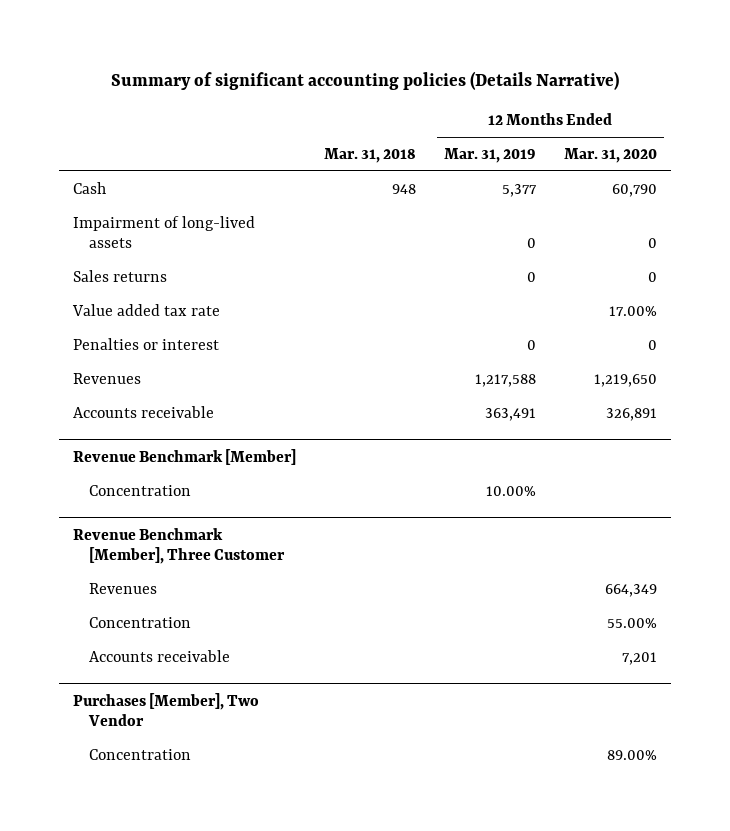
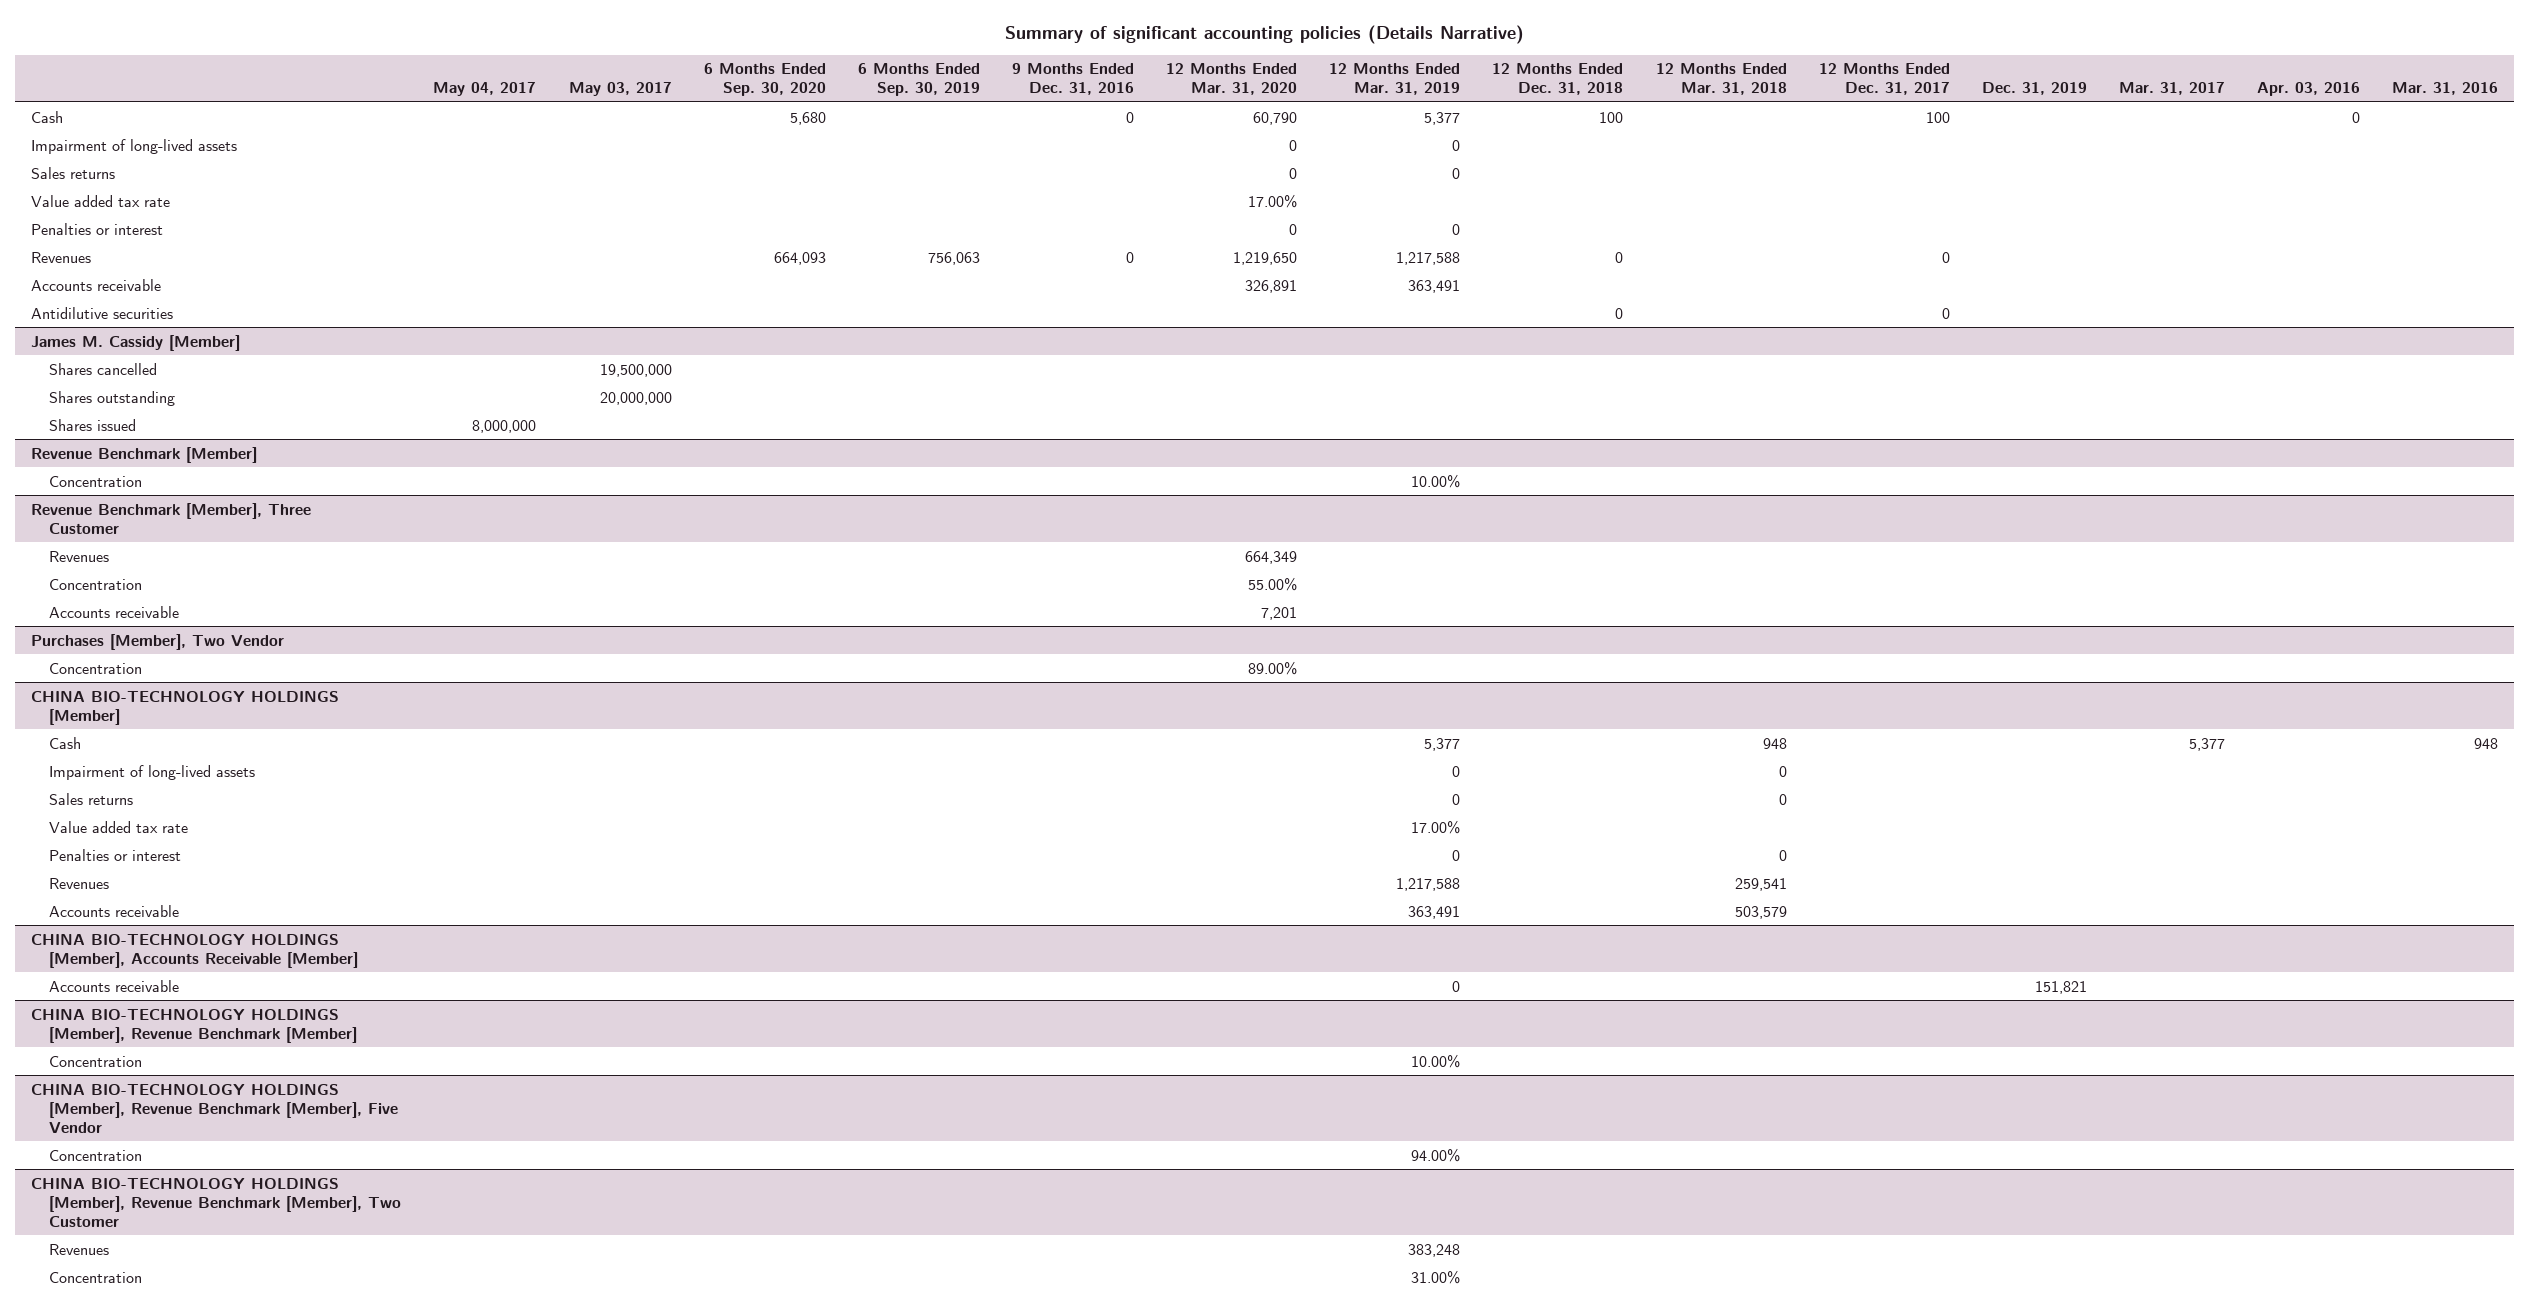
[323,147,416,163] Mar. 31, 2018 -> none
none -> [433,82,537,97] May 04, 2017
none -> [568,82,672,97] May 03, 2017
none -> [703,63,826,97] 6 Months Ended Sep. 30, 2020
none -> [857,63,980,97] 6 Months Ended Sep. 30, 2019
none -> [1012,63,1135,96] 9 Months Ended Dec. 31, 2016
none -> [1492,63,1624,96] 12 Months Ended Dec. 31, 2018
none -> [1655,63,1787,96] 12 Months Ended Mar. 31, 2018
none -> [1818,63,1950,96] 12 Months Ended Dec. 31, 2017
none -> [1981,82,2087,96] Dec. 31, 2019
none -> [2118,82,2225,96] Mar. 31, 2017
none -> [2257,82,2361,97] Apr. 03, 2016
none -> [2392,82,2499,96] Mar. 31, 2016
none -> [31,306,174,319] Antidilutive securities
none -> [31,334,241,351] James M. Cassidy [Member]
none -> [49,362,158,375] Shares cancelled
none -> [49,390,176,406] Shares outstanding
none -> [49,418,137,431] Shares issued
none -> [31,690,340,725] CHINA BIO-TECHNOLOGY HOLDINGS [Member]
none -> [49,736,82,749] Cash
none -> [49,764,256,780] Impairment of long-lived assets
none -> [49,792,134,805] Sales returns
none -> [49,820,189,833] Value added tax rate
none -> [49,848,182,861] Penalties or interest
none -> [49,877,110,889] Revenues
none -> [49,904,180,917] Accounts receivable
none -> [31,933,359,968] CHINA BIO-TECHNOLOGY HOLDINGS [Member], Accounts Receivable [Member]
none -> [49,979,180,992] Accounts receivable
none -> [31,1008,358,1043] CHINA BIO-TECHNOLOGY HOLDINGS [Member], Revenue Benchmark [Member]
none -> [49,1055,143,1067] Concentration
none -> [31,1083,399,1133] CHINA BIO-TECHNOLOGY HOLDINGS [Member], Revenue Benchmark [Member], Five Vendor
none -> [49,1149,143,1161] Concentration
none -> [31,1177,402,1227] CHINA BIO-TECHNOLOGY HOLDINGS [Member], Revenue Benchmark [Member], Two Customer
none -> [49,1243,110,1255] Revenues
none -> [49,1271,143,1283] Concentration

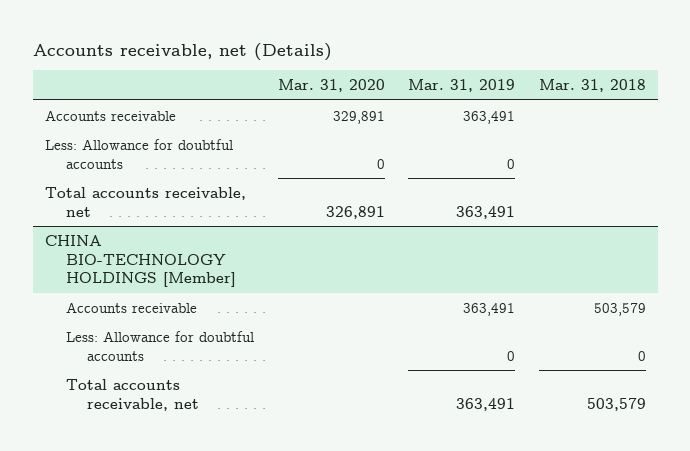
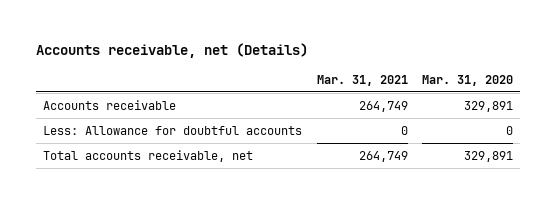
[408,79,516,93] Mar. 31, 2019 -> none
[538,79,646,93] Mar. 31, 2018 -> none
none -> [316,74,408,86] Mar. 31, 2021
[44,234,236,288] CHINA BIO-TECHNOLOGY HOLDINGS [Member] -> none
[65,301,197,313] Accounts receivable -> none
[65,330,254,361] Less: Allowance for doubtful accounts -> none
[65,378,200,411] Total accounts receivable, net -> none
[325,205,385,219] 326,891 -> [463,150,513,162] 329,891

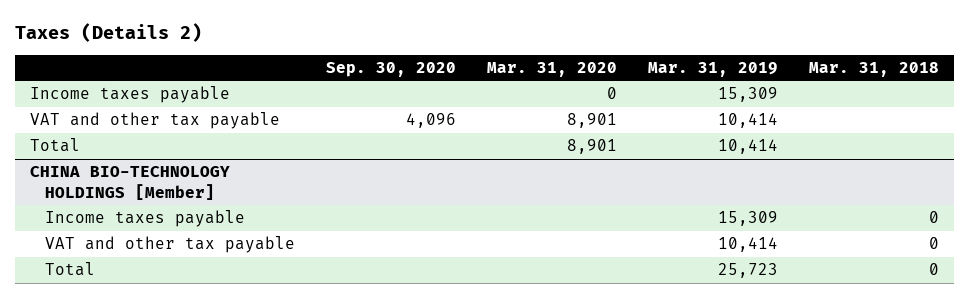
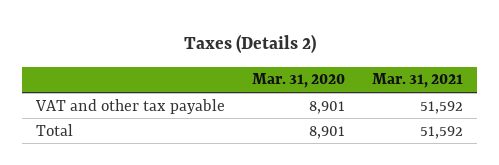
[325,61,456,77] Sep. 30, 2020 -> none
[647,61,778,77] Mar. 31, 2019 -> none
[808,61,939,77] Mar. 31, 2018 -> none
none -> [372,73,464,89] Mar. 31, 2021
[30,86,231,104] Income taxes payable -> none
[30,166,231,200] CHINA BIO-TECHNOLOGY HOLDINGS [Member] -> none
[44,210,245,228] Income taxes payable -> none
[44,236,295,254] VAT and other tax payable -> none
[44,262,95,277] Total -> none

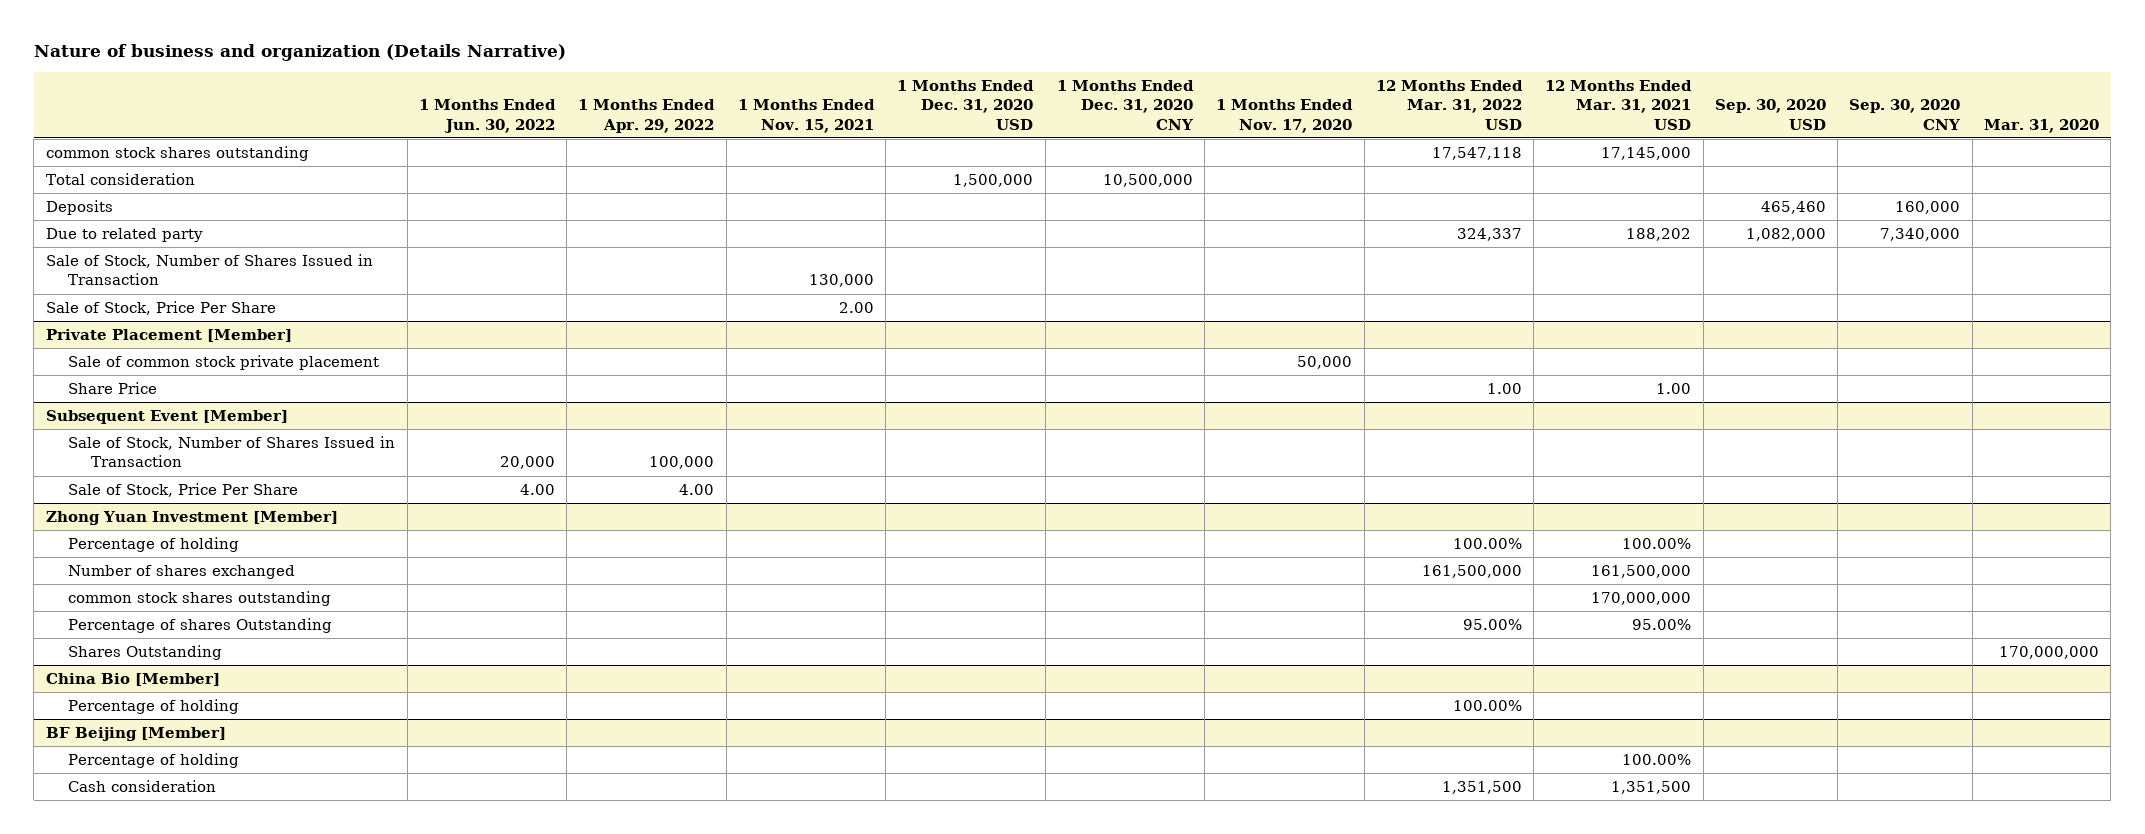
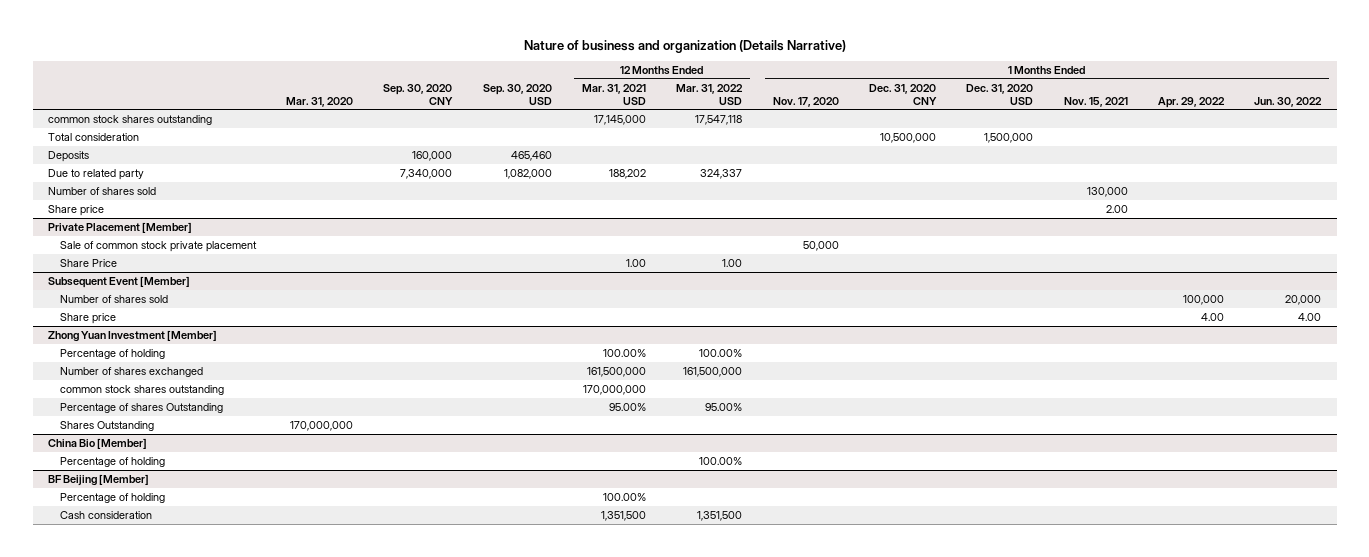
[45,254,373,286] Sale of Stock, Number of Shares Issued in Transaction -> [47,186,156,195] Number of shares sold
[45,301,276,316] Sale of Stock, Price Per Share -> [47,204,104,216] Share price
[68,436,396,468] Sale of Stock, Number of Shares Issued in Transaction -> [59,294,168,303] Number of shares sold
[68,483,299,498] Sale of Stock, Price Per Share -> [59,312,116,324] Share price

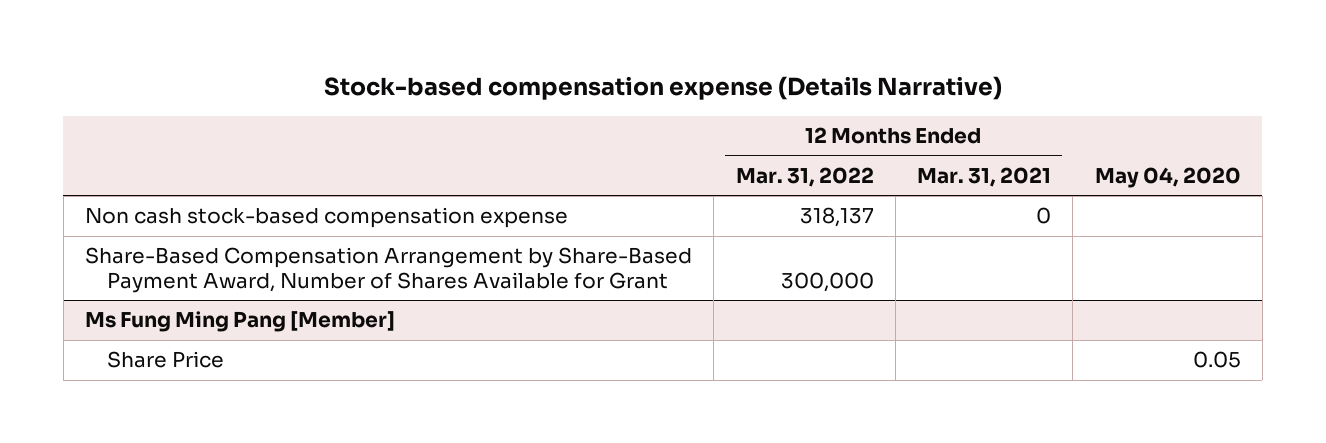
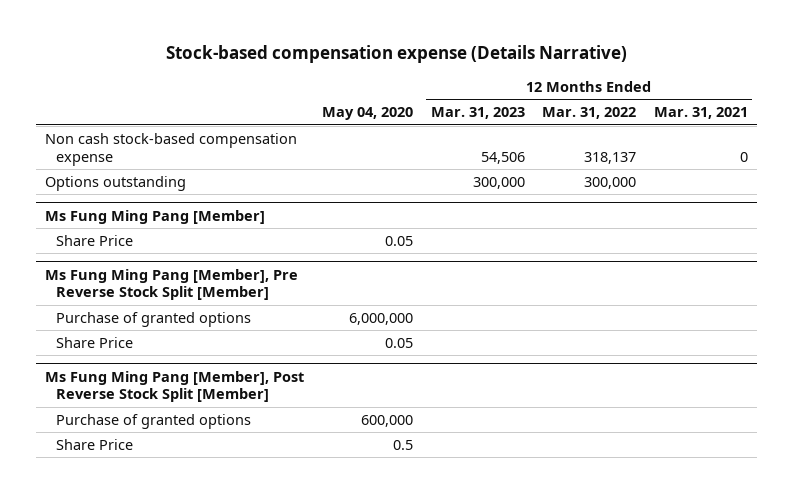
none -> [430,107,525,120] Mar. 31, 2023
[85,247,693,293] Share-Based Compensation Arrangement by Share-Based Payment Award, Number of Shares Available for Grant -> [45,176,187,192] Options outstanding
none -> [45,268,299,301] Ms Fung Ming Pang [Member], Pre Reverse Stock Split [Member]
none -> [56,312,252,328] Purchase of granted options
none -> [56,337,134,349] Share Price
none -> [45,370,305,403] Ms Fung Ming Pang [Member], Post Reverse Stock Split [Member]
none -> [56,414,252,430] Purchase of granted options
none -> [56,439,134,451] Share Price

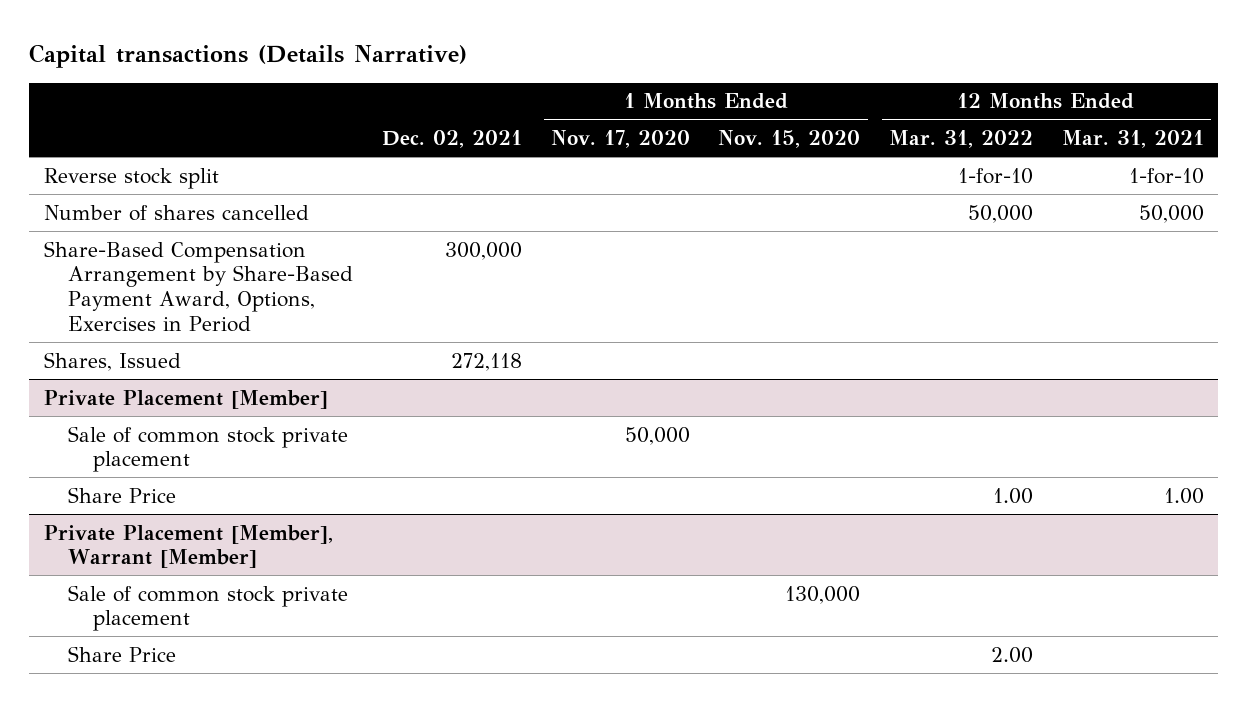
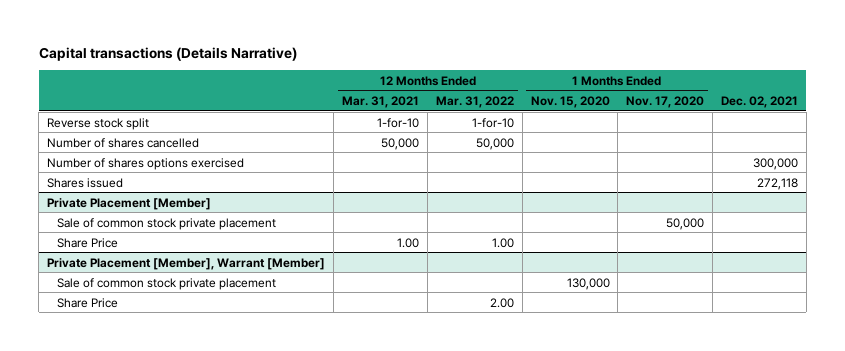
[43,240,354,332] Share-Based Compensation Arrangement by Share-Based Payment Award, Options, Exercises in Period -> [47,157,245,170] Number of shares options exercised
[43,351,181,371] Shares, Issued -> [47,177,124,188] Shares issued

